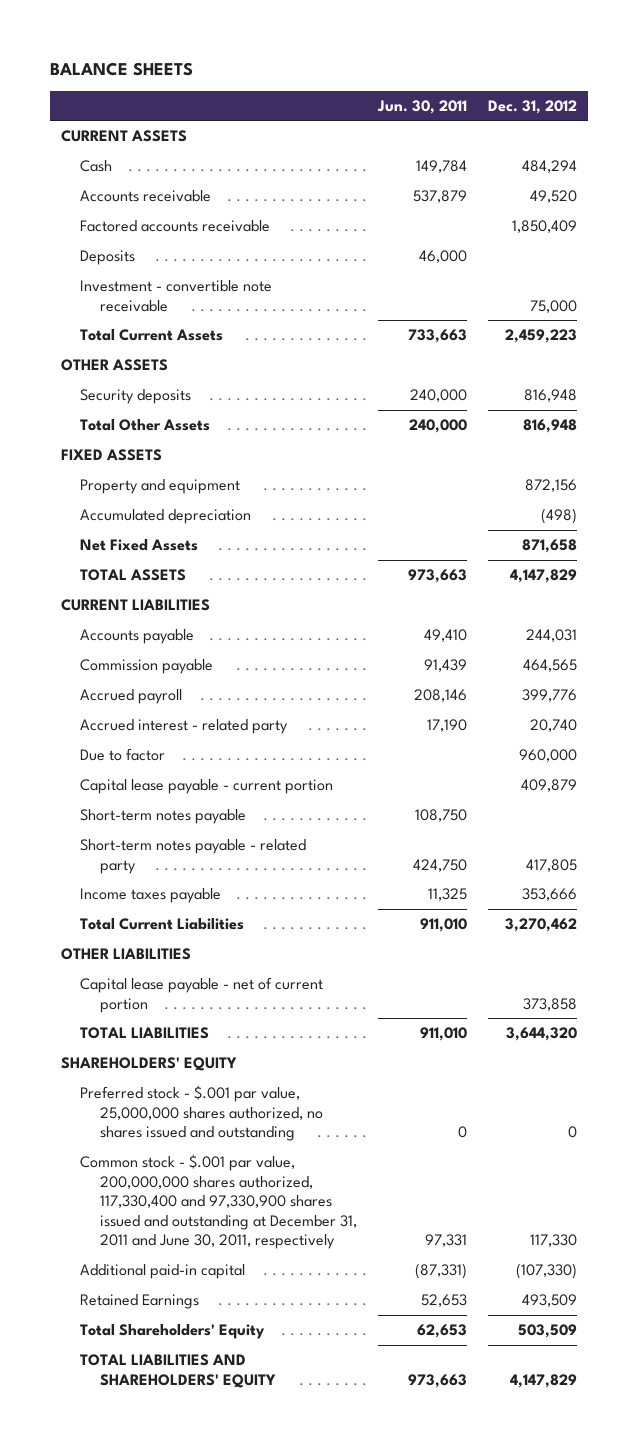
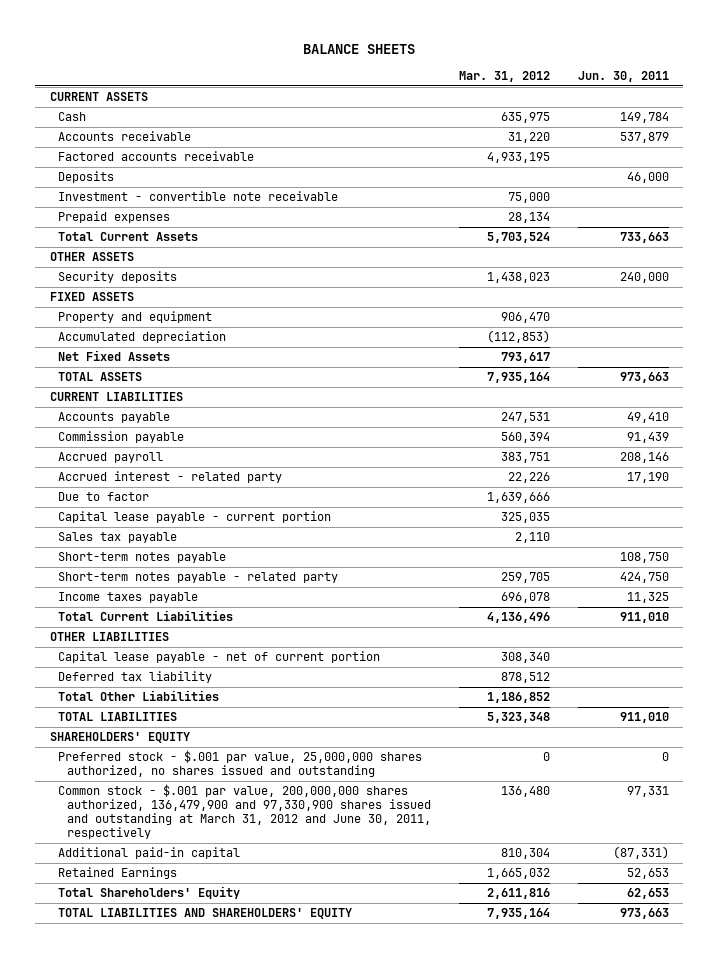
[488,99,578,114] Dec. 31, 2012 -> none
none -> [458,70,550,82] Mar. 31, 2012
none -> [58,211,171,224] Prepaid expenses
[80,419,211,432] Total Other Assets -> none
none -> [58,532,178,544] Sales tax payable
none -> [58,671,213,684] Deferred tax liability
none -> [58,690,220,702] Total Other Liabilities
[80,1154,357,1250] Common stock - $.001 par value, 200,000,000 shares authorized, 117,330,400 and 97,330,900 shares issued and outstanding at December 31, 2011 and June 30, 2011, respectively -> [58,784,431,839] Common stock - $.001 par value, 200,000,000 shares authorized, 136,479,900 and 97,330,900 shares issued and outstanding at March 31, 2012 and June 30, 2011, respectively

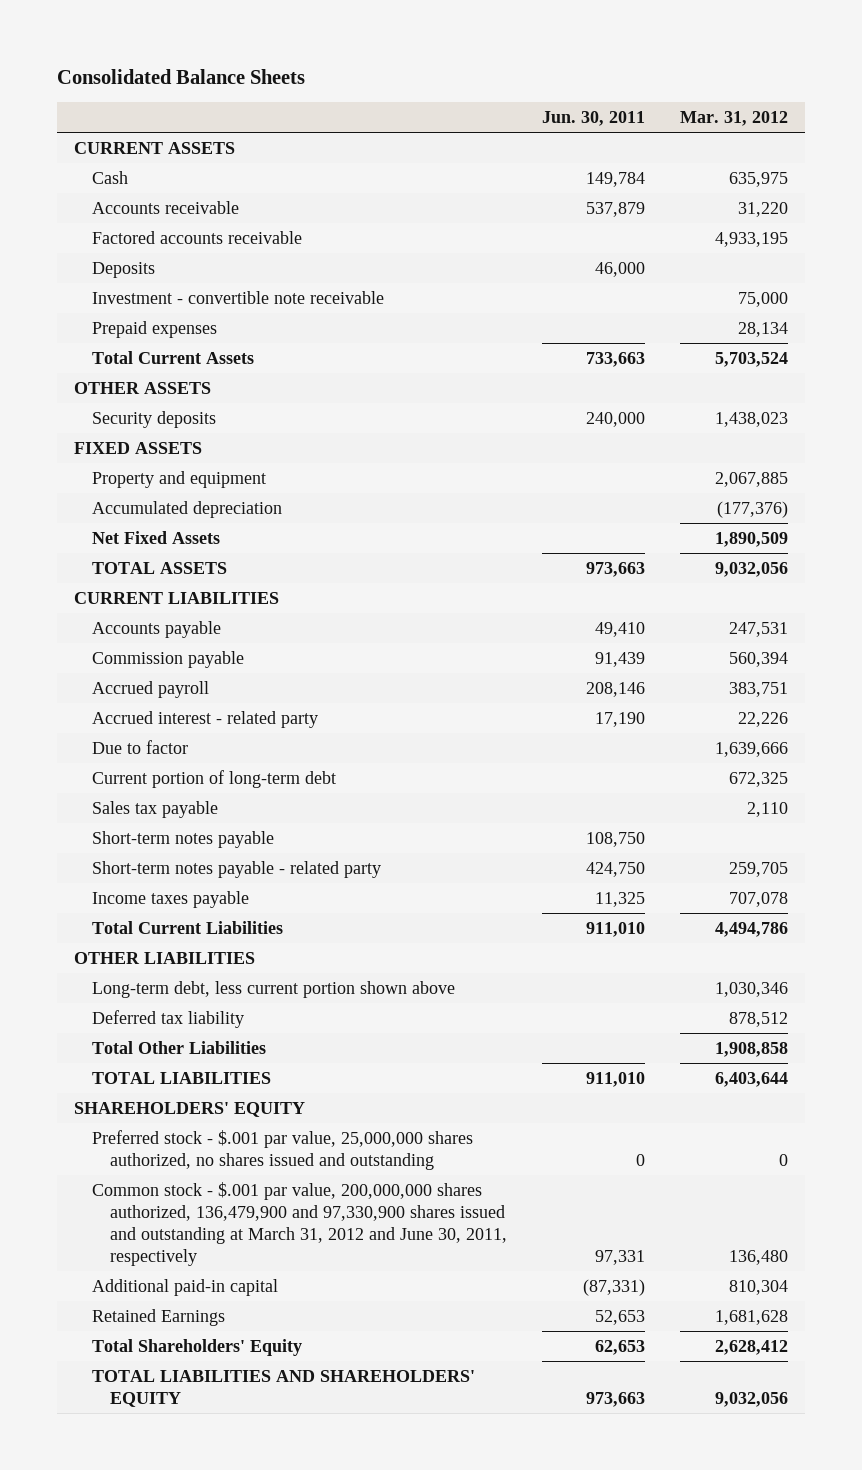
[303,43,416,54] BALANCE SHEETS -> [56,69,305,85] Consolidated Balance Sheets
[500,312,550,324] 906,470 -> [714,471,788,487] 2,067,885
[486,330,550,344] (112,853) -> [716,500,788,518] (177,376)
[500,352,550,364] 793,617 -> [714,531,788,547] 1,890,509
[486,372,550,384] 7,935,164 -> [714,561,788,577] 9,032,056
[58,511,332,524] Capital lease payable - current portion -> none
none -> [92,769,337,788] Current portion of long-term debt
[500,592,550,604] 696,078 -> [728,891,788,907] 707,078
[486,612,550,624] 4,136,496 -> [714,921,788,937] 4,494,786
[58,651,381,664] Capital lease payable - net of current portion -> none
none -> [92,980,456,998] Long-term debt, less current portion shown above
[486,692,550,704] 1,186,852 -> [714,1041,788,1057] 1,908,858
[486,712,550,724] 5,323,348 -> [714,1071,788,1087] 6,403,644
[486,868,550,880] 1,665,032 -> [714,1309,788,1325] 1,681,628
[486,888,550,900] 2,611,816 -> [714,1339,788,1355] 2,628,412
[486,908,550,920] 7,935,164 -> [714,1391,788,1407] 9,032,056

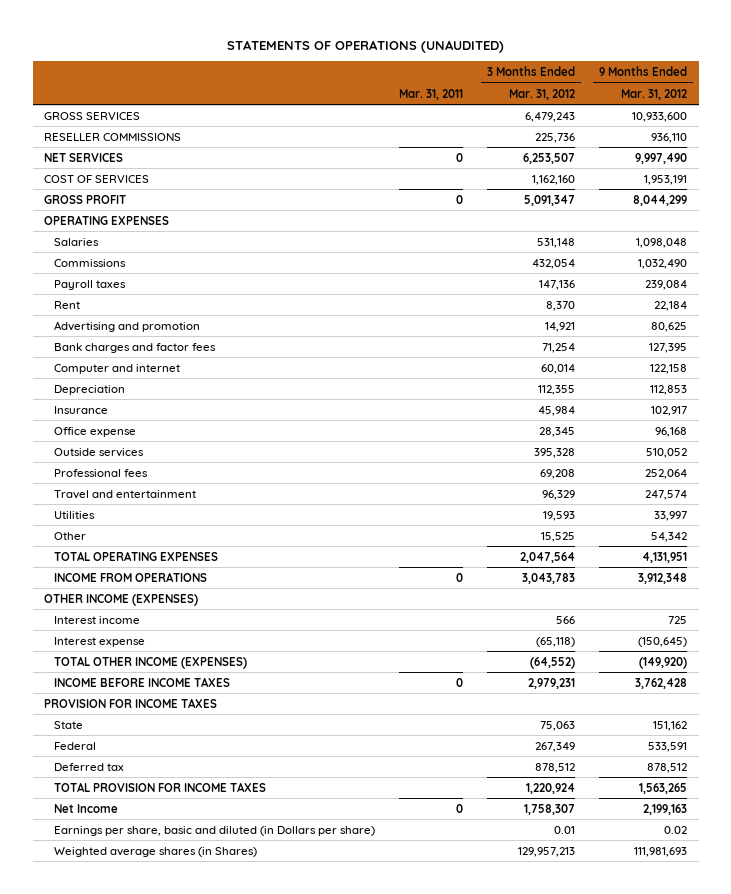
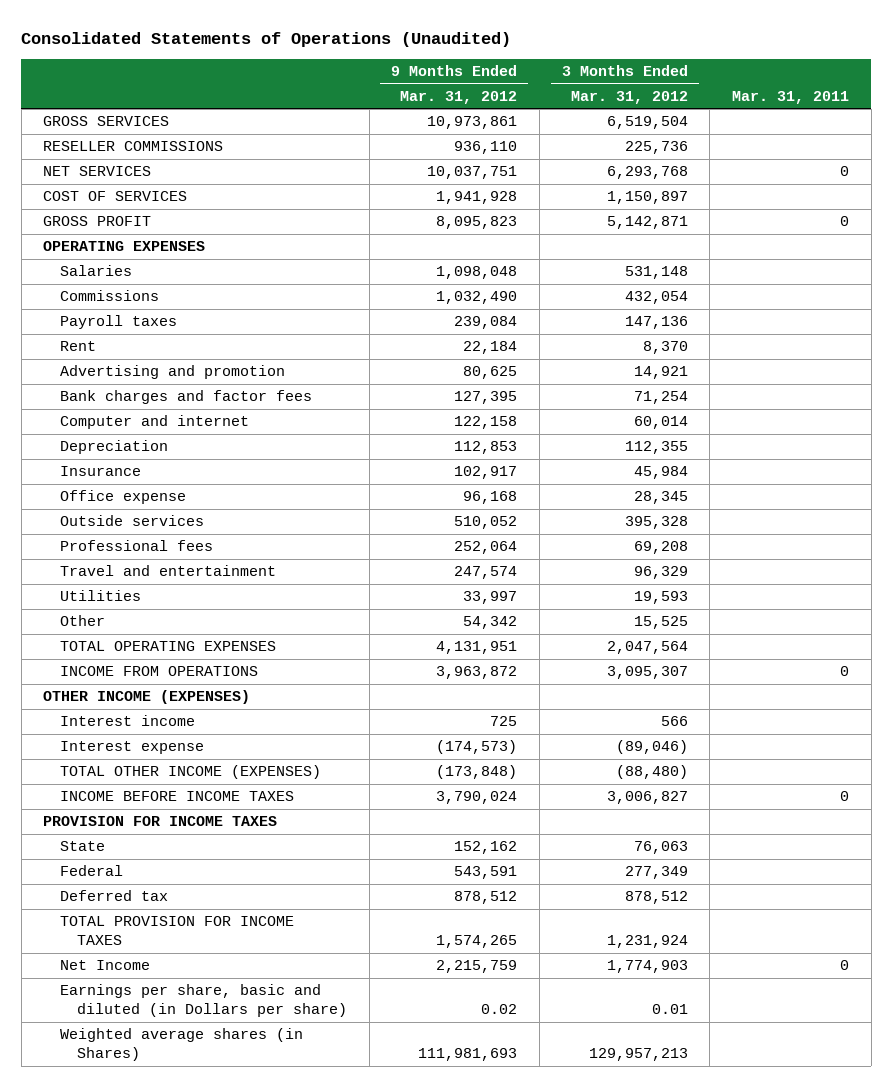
[226,40,504,54] STATEMENTS OF OPERATIONS (UNAUDITED) -> [21,32,512,48] Consolidated Statements of Operations (Unaudited)
[524,111,575,122] 6,479,243 -> [606,116,688,130] 6,519,504
[631,111,687,122] 10,933,600 -> [427,116,518,130] 10,973,861
[522,152,575,164] 6,253,507 -> [606,166,688,180] 6,293,768
[634,152,687,164] 9,997,490 -> [427,166,518,180] 10,037,751
[531,174,575,185] 1,162,160 -> [606,191,688,205] 1,150,897
[643,174,687,185] 1,953,191 -> [436,191,518,205] 1,941,928
[523,194,575,206] 5,091,347 -> [606,216,688,230] 5,142,871
[632,194,687,206] 8,044,299 -> [436,216,518,230] 8,095,823
[521,572,575,584] 3,043,783 -> [606,666,688,680] 3,095,307
[637,572,687,584] 3,912,348 -> [436,666,518,680] 3,963,872
[535,636,575,647] (65,118) -> [615,740,688,755] (89,046)
[637,636,687,647] (150,645) -> [436,740,518,755] (174,573)
[529,656,575,669] (64,552) -> [615,765,688,780] (88,480)
[638,656,687,669] (149,920) -> [436,765,518,780] (173,848)
[527,677,575,689] 2,979,231 -> [606,791,688,805] 3,006,827
[634,677,687,689] 3,762,428 -> [436,791,518,805] 3,790,024
[539,720,575,731] 75,063 -> [633,841,688,855] 76,063
[652,720,687,731] 151,162 -> [454,841,518,855] 152,162
[534,741,575,752] 267,349 -> [624,866,688,880] 277,349
[647,741,687,752] 533,591 -> [454,866,518,880] 543,591
[525,782,575,794] 1,220,924 -> [606,935,688,949] 1,231,924
[638,782,687,794] 1,563,265 -> [436,935,518,949] 1,574,265
[523,803,575,815] 1,758,307 -> [606,960,688,974] 1,774,903
[642,803,687,815] 2,199,163 -> [436,960,518,974] 2,215,759

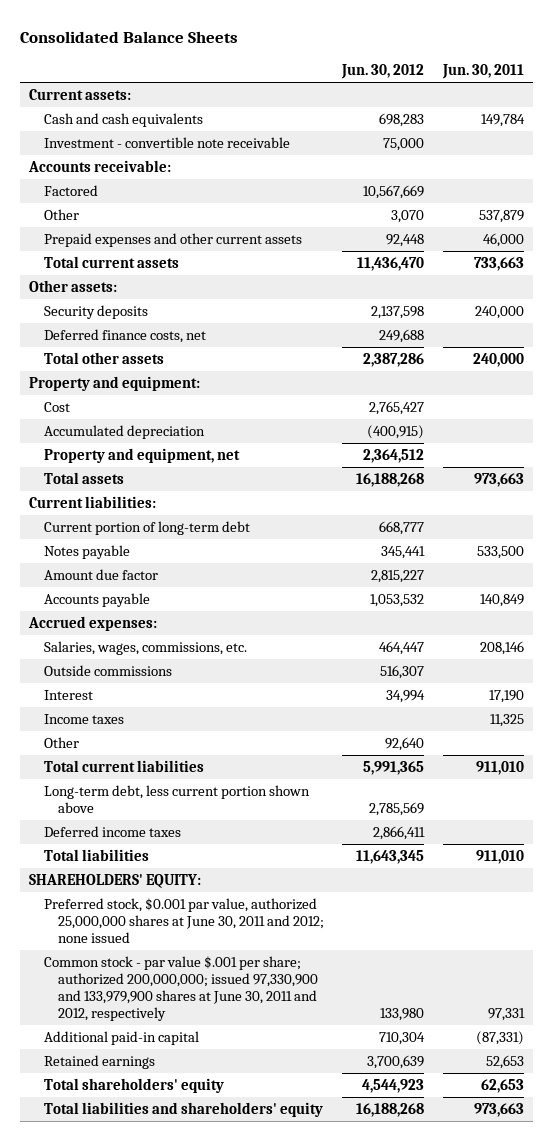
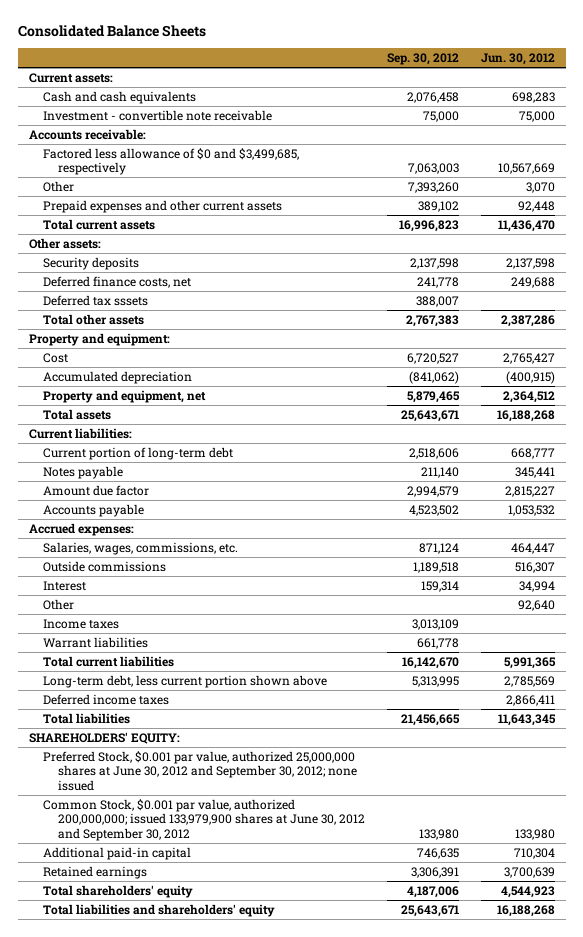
[441,64,524,80] Jun. 30, 2011 -> none
none -> [386,53,459,66] Sep. 30, 2012
[43,185,98,197] Factored -> [43,147,300,176] Factored less allowance of $0 and $3,499,685, respectively
none -> [43,294,149,306] Deferred tax sssets
[43,714,124,725] Income taxes -> [43,618,120,629] Income taxes
none -> [43,636,149,648] Warrant liabilities
[43,898,325,944] Preferred stock, $0.001 par value, authorized 25,000,000 shares at June 30, 2011 and 2012; none issued -> [43,750,358,791] Preferred Stock, $0.001 par value, authorized 25,000,000 shares at June 30, 2012 and September 30, 2012; none issued
[43,956,319,1022] Common stock - par value $.001 per share; authorized 200,000,000; issued 97,330,900 and 133,979,900 shares at June 30, 2011 and 2012, respectively -> [43,798,366,841] Common Stock, $0.001 par value, authorized 200,000,000; issued 133,979,900 shares at June 30, 2012 and September 30, 2012

